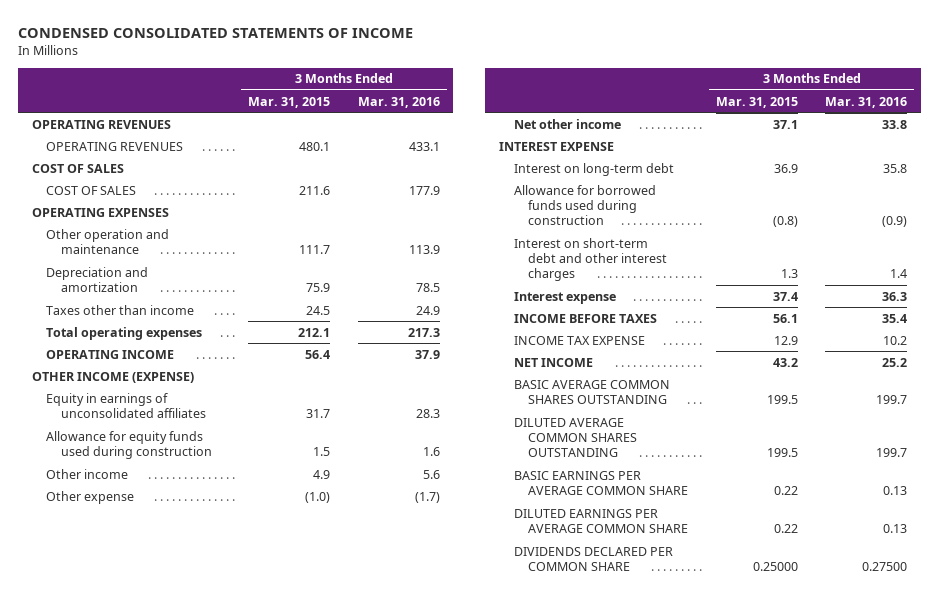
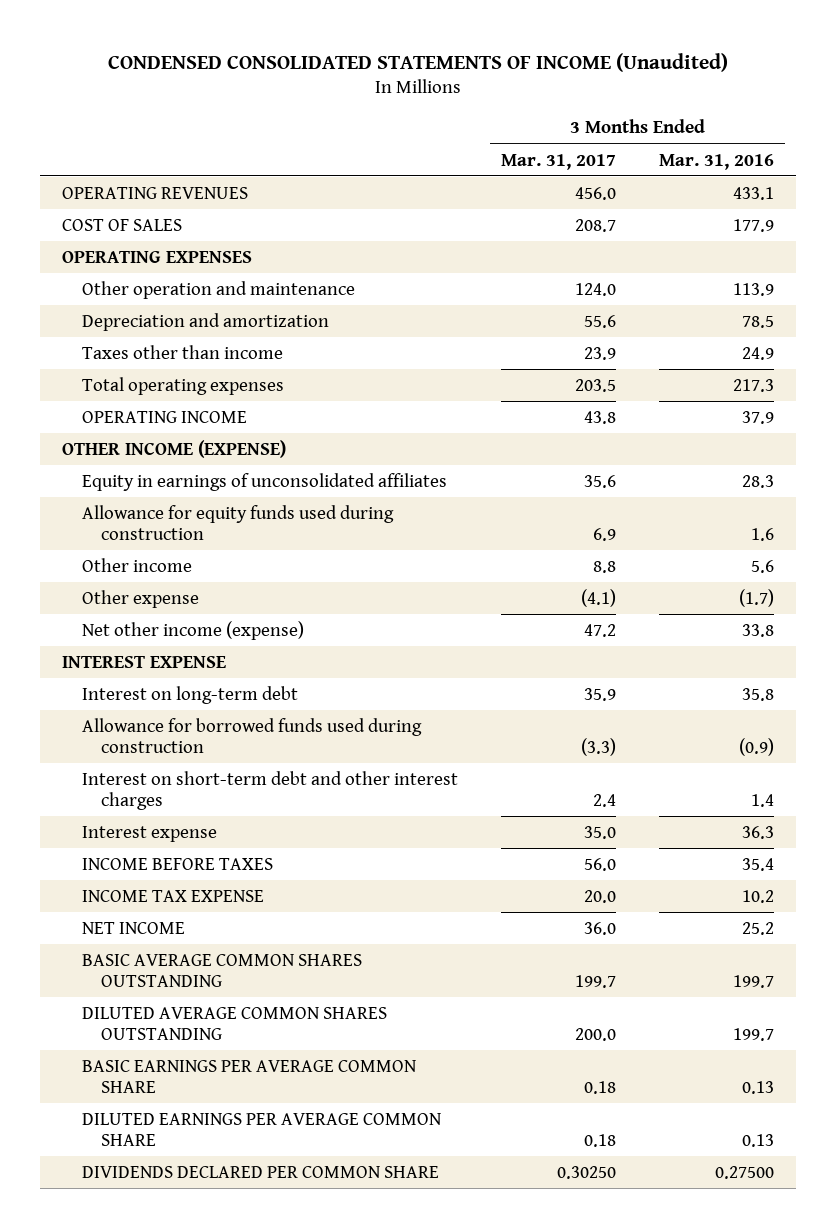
[17,27,413,38] CONDENSED CONSOLIDATED STATEMENTS OF INCOME -> [108,52,729,72] CONDENSED CONSOLIDATED STATEMENTS OF INCOME (Unaudited)
[248,96,331,108] Mar. 31, 2015 -> none
none -> [500,153,616,170] Mar. 31, 2017
[31,119,171,129] OPERATING REVENUES -> none
[31,163,124,173] COST OF SALES -> none
[513,118,621,129] Net other income -> [81,620,304,640] Net other income (expense)

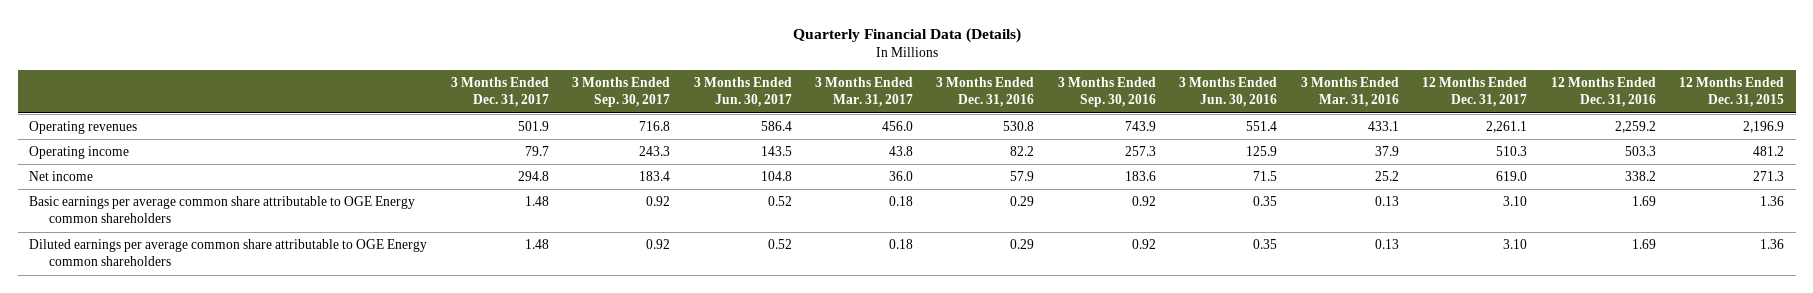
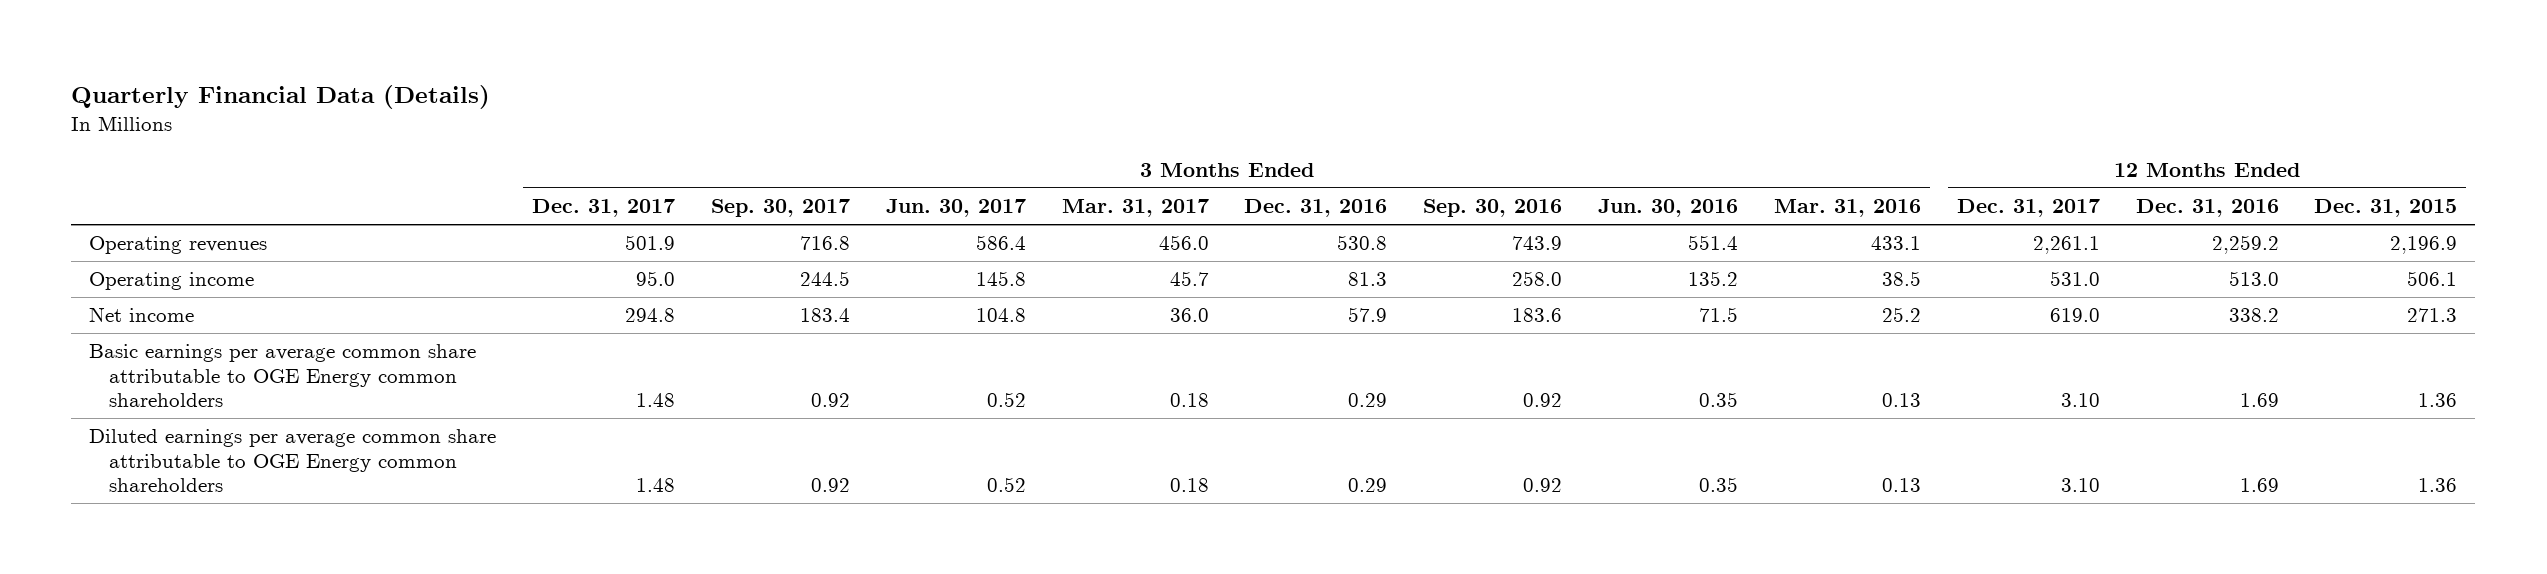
[524,145,549,156] 79.7 -> [636,271,676,287] 95.0
[639,145,671,156] 243.3 -> [799,271,850,287] 244.5
[760,145,792,156] 143.5 -> [975,271,1026,287] 145.8
[889,145,914,156] 43.8 -> [1169,271,1209,287] 45.7
[1010,145,1035,156] 82.2 -> [1348,272,1388,287] 81.3
[1124,145,1156,156] 257.3 -> [1512,271,1563,287] 258.0
[1246,145,1278,156] 125.9 -> [1688,271,1739,287] 135.2
[1374,145,1399,156] 37.9 -> [1881,271,1921,287] 38.5
[1496,145,1528,156] 510.3 -> [2049,271,2100,287] 531.0
[1624,145,1656,156] 503.3 -> [2228,271,2279,287] 513.0
[1752,145,1784,156] 481.2 -> [2407,271,2458,287] 506.1

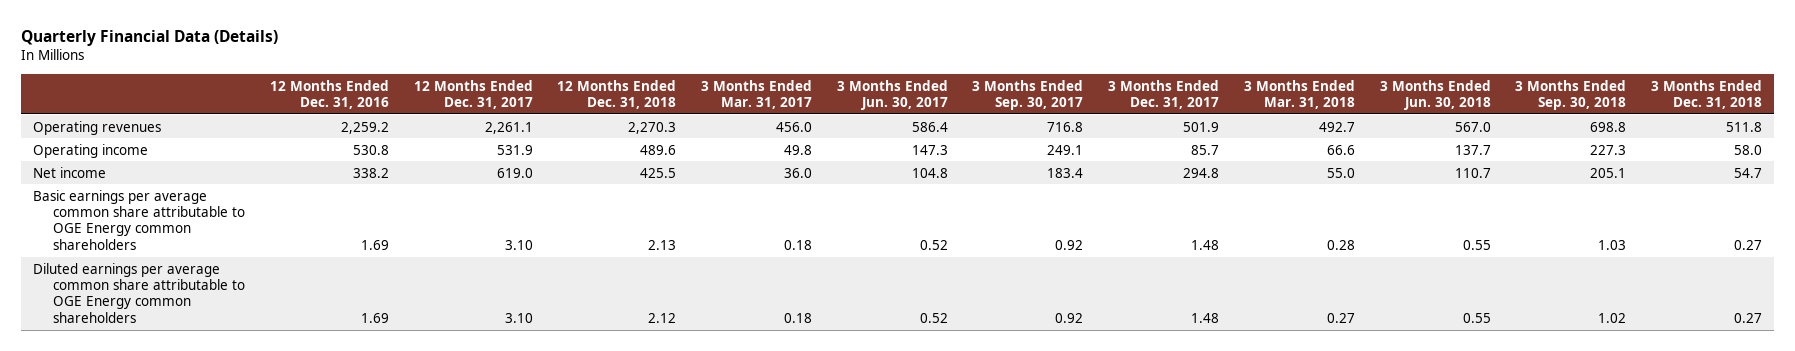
[1244,199,1388,218] Dec. 31, 2016 -> none
[1423,199,1563,218] Sep. 30, 2016 -> none
[1598,199,1739,218] Jun. 30, 2016 -> none
[1773,199,1921,218] Mar. 31, 2016 -> none
[2314,199,2458,218] Dec. 31, 2015 -> none
none -> [557,79,677,110] 12 Months Ended Dec. 31, 2018
none -> [1243,79,1355,110] 3 Months Ended Mar. 31, 2018
none -> [1379,79,1491,111] 3 Months Ended Jun. 30, 2018
none -> [1515,79,1627,111] 3 Months Ended Sep. 30, 2018
none -> [1651,79,1763,110] 3 Months Ended Dec. 31, 2018
[636,271,676,287] 95.0 -> [1191,144,1220,155] 85.7
[799,271,850,287] 244.5 -> [1047,144,1084,155] 249.1
[975,271,1026,287] 145.8 -> [911,144,948,155] 147.3
[1169,271,1209,287] 45.7 -> [784,144,813,155] 49.8
[2049,271,2100,287] 531.0 -> [496,144,533,155] 531.9
[2228,271,2279,287] 513.0 -> [352,144,389,155] 530.8

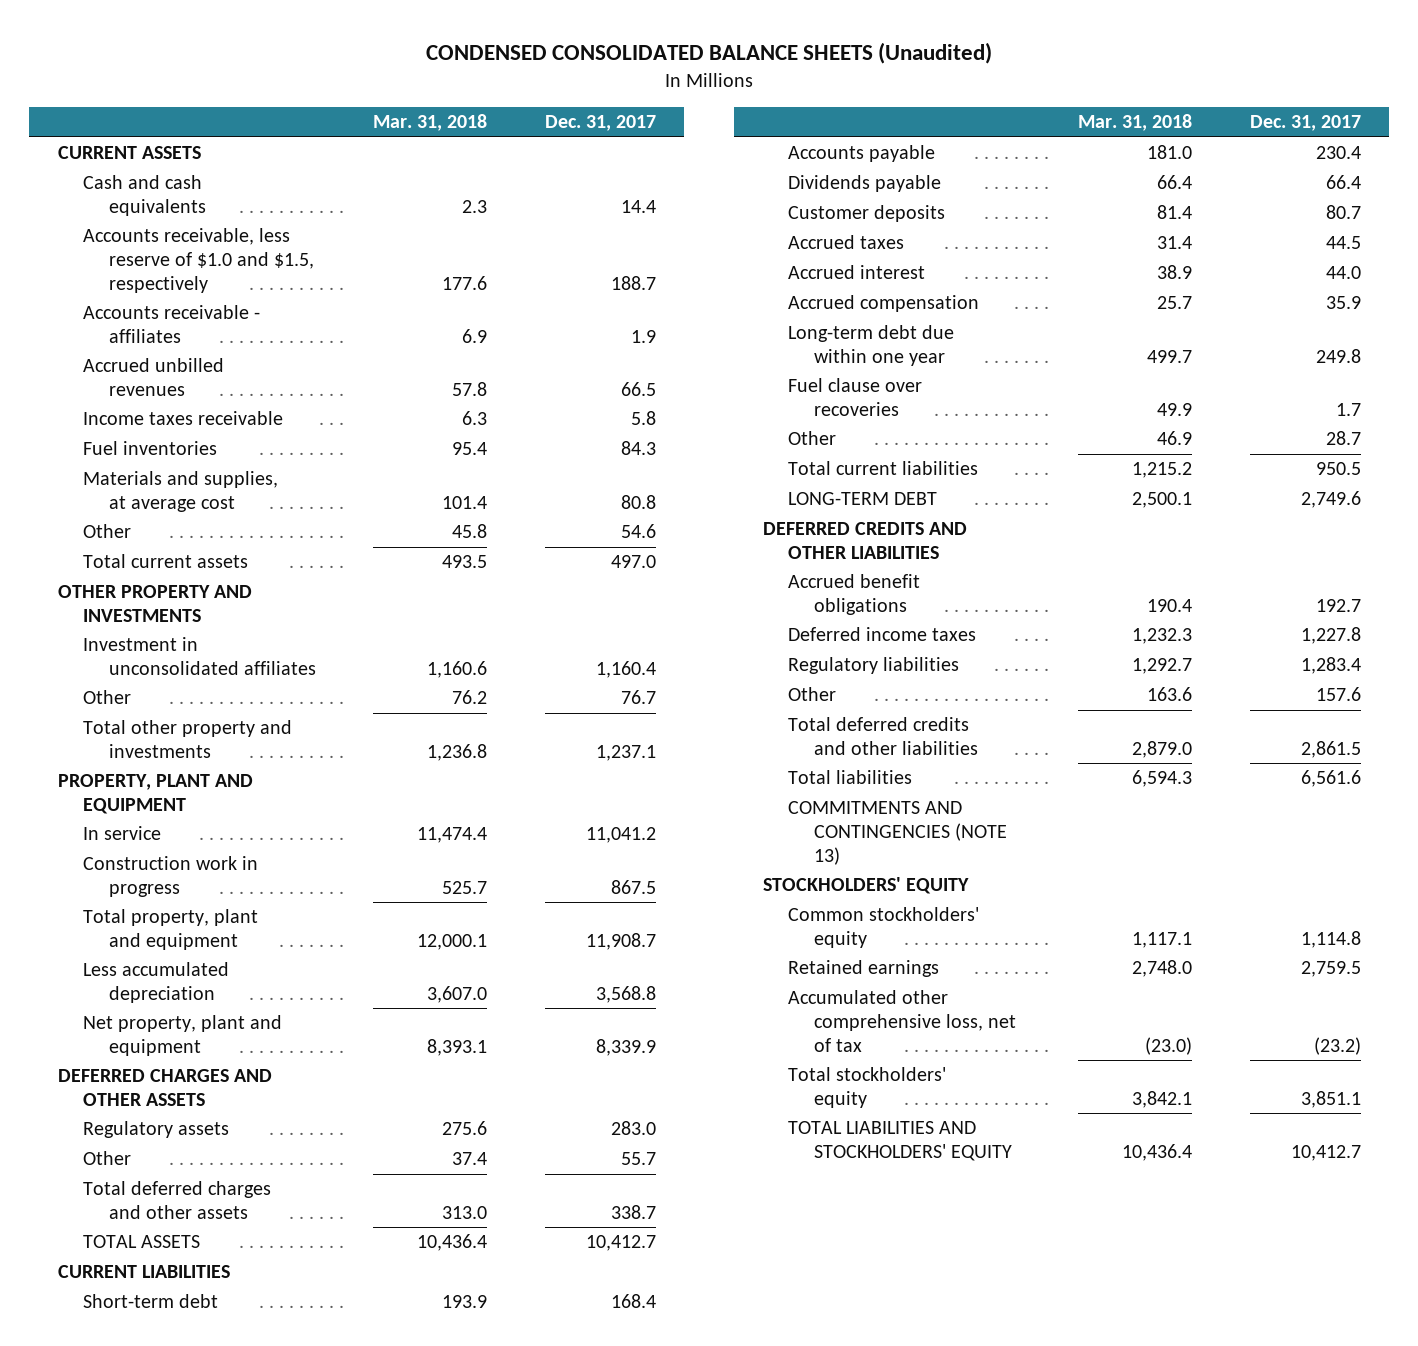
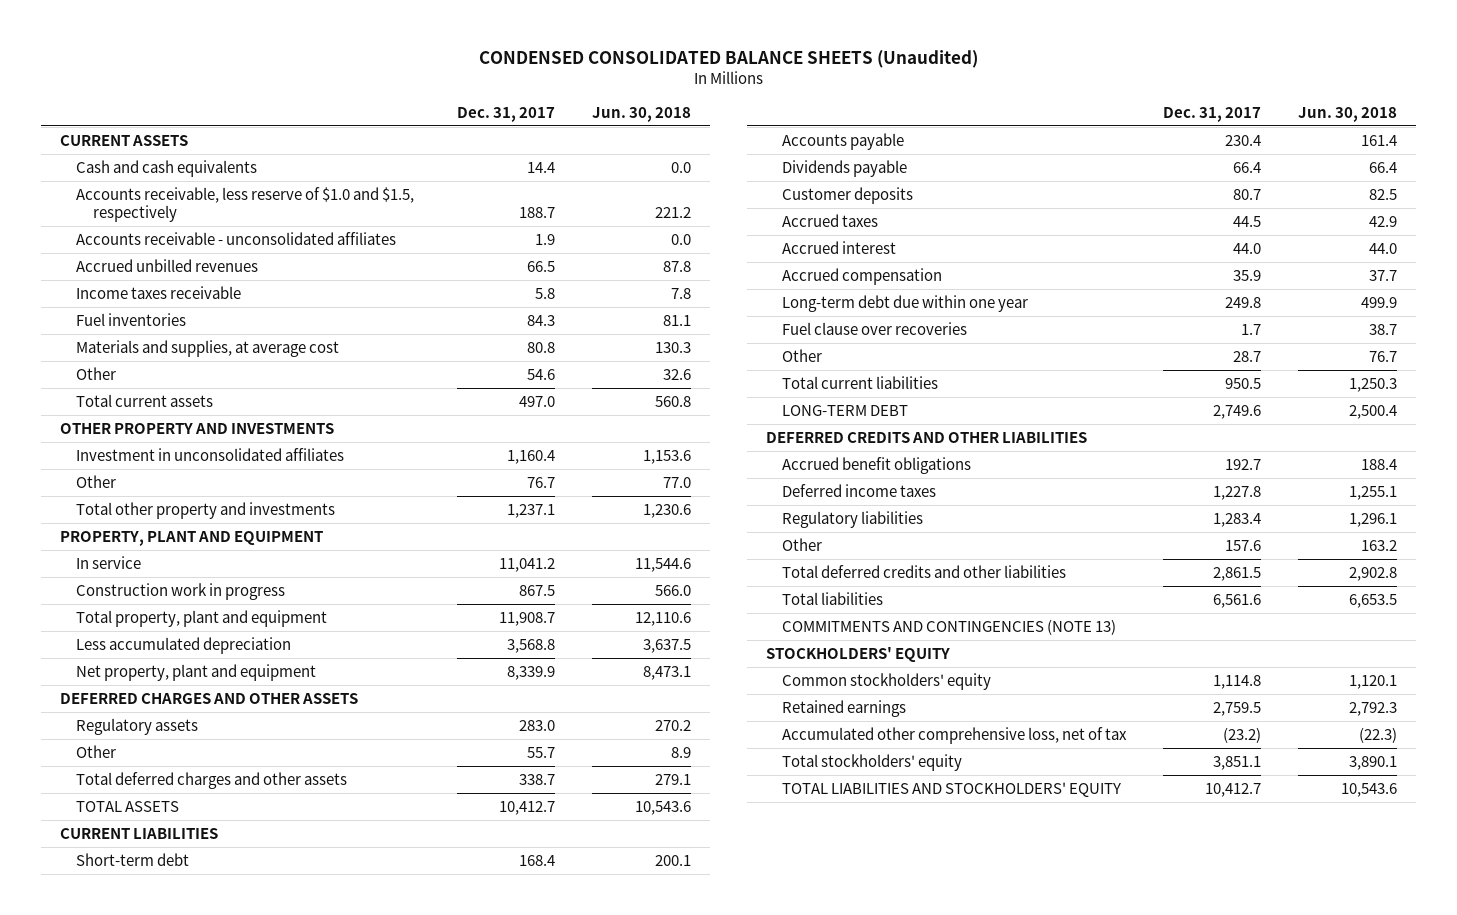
[373,114,488,132] Mar. 31, 2018 -> none
none -> [592,106,692,122] Jun. 30, 2018
[83,305,261,344] Accounts receivable - affiliates -> [76,231,397,245] Accounts receivable - unconsolidated affiliates

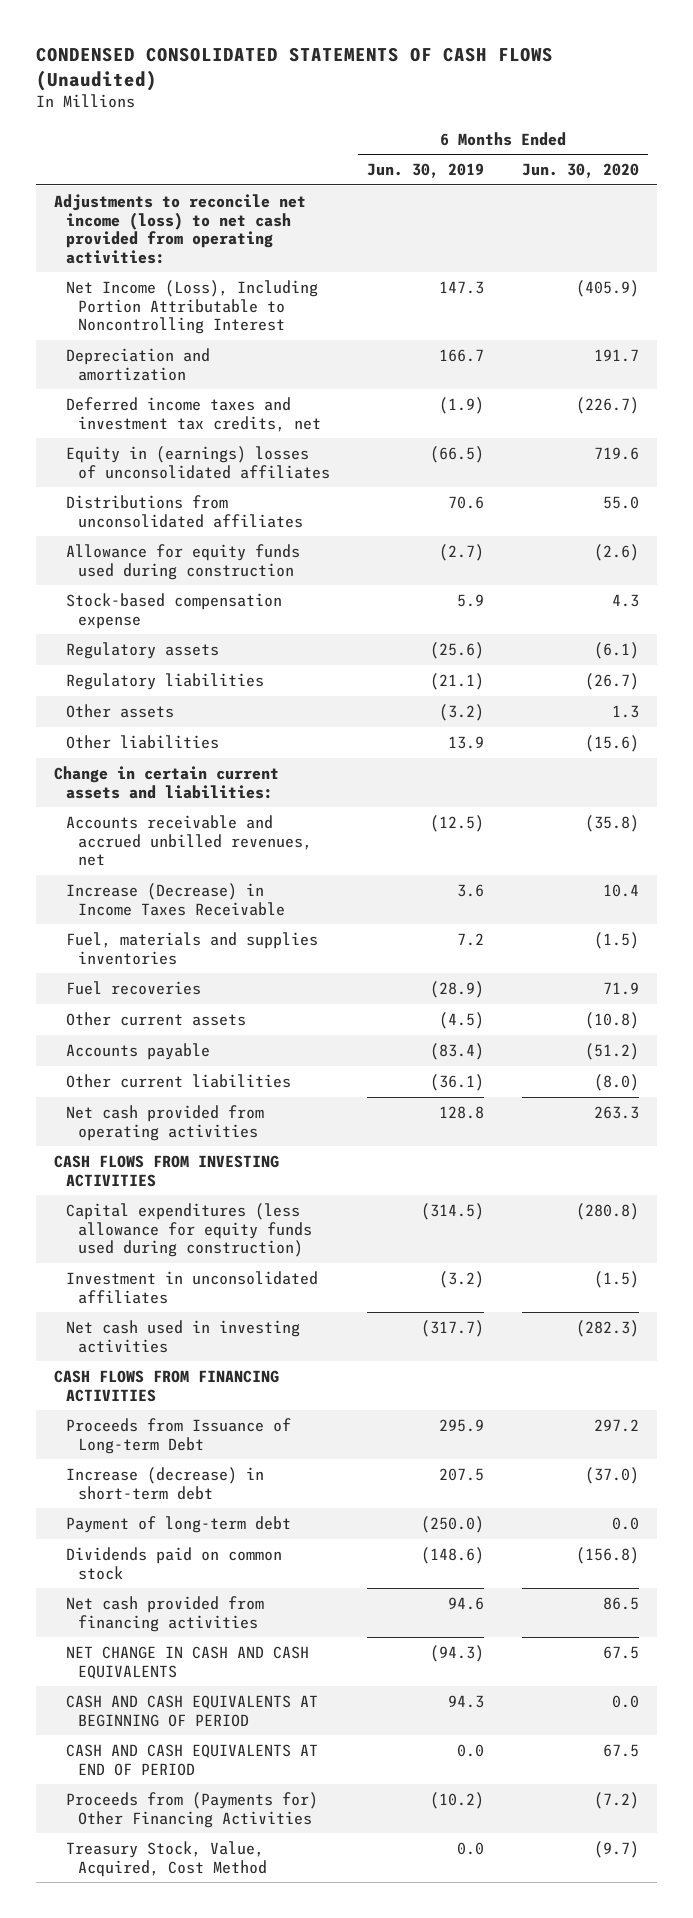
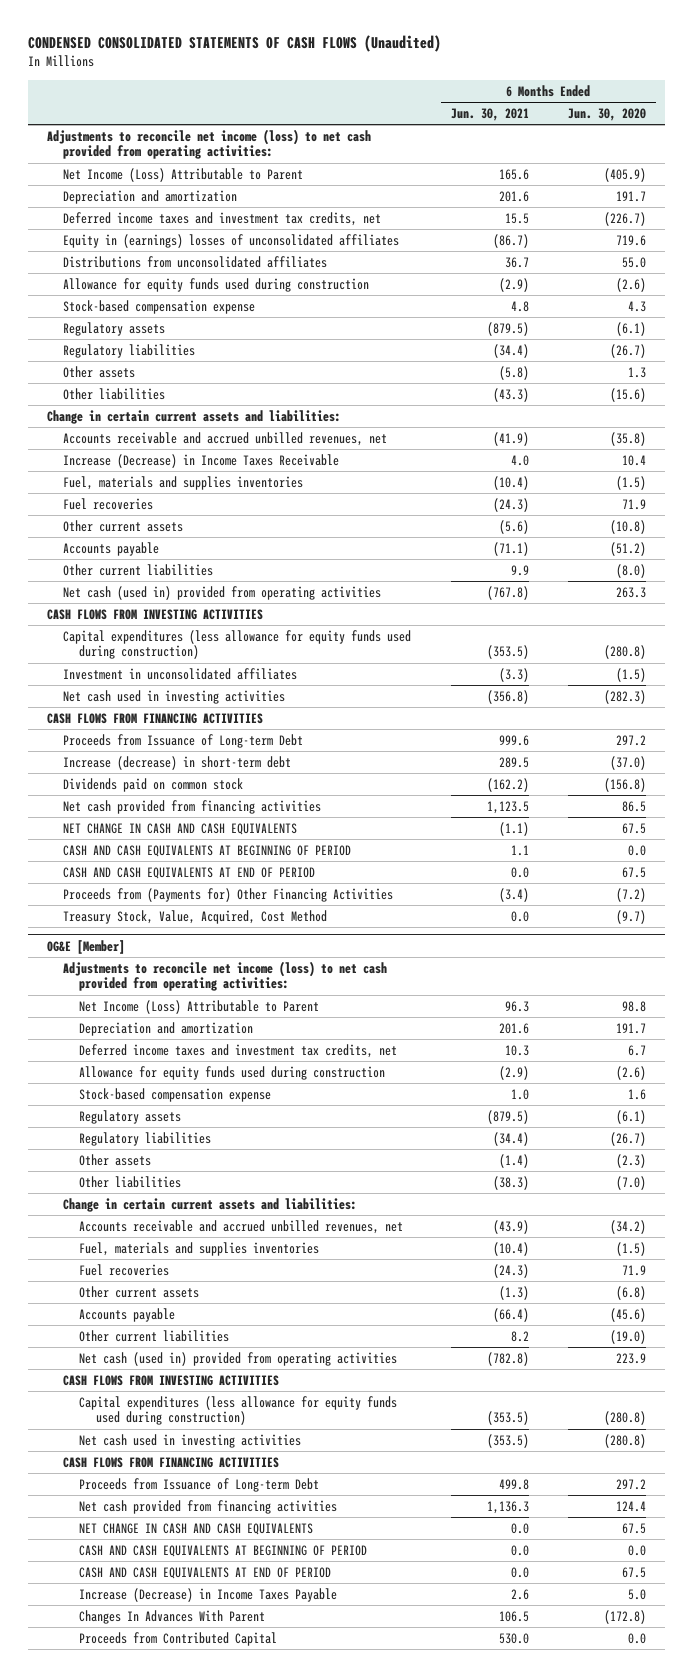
[367,163,485,179] Jun. 30, 2019 -> none
none -> [450,107,529,121] Jun. 30, 2021
[66,279,319,335] Net Income (Loss), Including Portion Attributable to Noncontrolling Interest -> [63,167,304,182] Net Income (Loss) Attributable to Parent
[66,1104,265,1141] Net cash provided from operating activities -> [63,585,382,600] Net cash (used in) provided from operating activities
[66,1515,292,1533] Payment of long-term debt -> none
none -> [47,939,126,954] OG&E [Member]
none -> [63,960,388,992] Adjustments to reconcile net income (loss) to net cash provided from operating activities:
none -> [79,999,320,1014] Net Income (Loss) Attributable to Parent
none -> [79,1021,254,1036] Depreciation and amortization
none -> [79,1043,398,1058] Deferred income taxes and investment tax credits, net
none -> [79,1065,386,1080] Allowance for equity funds used during construction
none -> [79,1087,272,1102] Stock-based compensation expense
none -> [79,1109,182,1124] Regulatory assets
none -> [79,1131,212,1146] Regulatory liabilities
none -> [79,1153,152,1166] Other assets
none -> [79,1175,182,1188] Other liabilities
none -> [63,1197,358,1212] Change in certain current assets and liabilities:
none -> [79,1219,404,1234] Accounts receivable and accrued unbilled revenues, net
none -> [79,1241,320,1256] Fuel, materials and supplies inventories
none -> [79,1263,170,1276] Fuel recoveries
none -> [79,1285,200,1298] Other current assets
none -> [79,1307,176,1322] Accounts payable
none -> [79,1329,230,1342] Other current liabilities
none -> [79,1351,398,1366] Net cash (used in) provided from operating activities
none -> [63,1374,280,1386] CASH FLOWS FROM INVESTING ACTIVITIES
none -> [79,1395,398,1426] Capital expenditures (less allowance for equity funds used during construction)
none -> [79,1433,302,1448] Net cash used in investing activities
none -> [63,1456,280,1468] CASH FLOWS FROM FINANCING ACTIVITIES
none -> [79,1477,320,1492] Proceeds from Issuance of Long-term Debt
none -> [79,1499,338,1514] Net cash provided from financing activities
none -> [79,1522,314,1535] NET CHANGE IN CASH AND CASH EQUIVALENTS
none -> [79,1544,368,1557] CASH AND CASH EQUIVALENTS AT BEGINNING OF PERIOD
none -> [79,1566,332,1579] CASH AND CASH EQUIVALENTS AT END OF PERIOD
none -> [79,1587,338,1602] Increase (Decrease) in Income Taxes Payable
none -> [79,1609,266,1624] Changes In Advances With Parent
none -> [79,1631,278,1646] Proceeds from Contributed Capital

